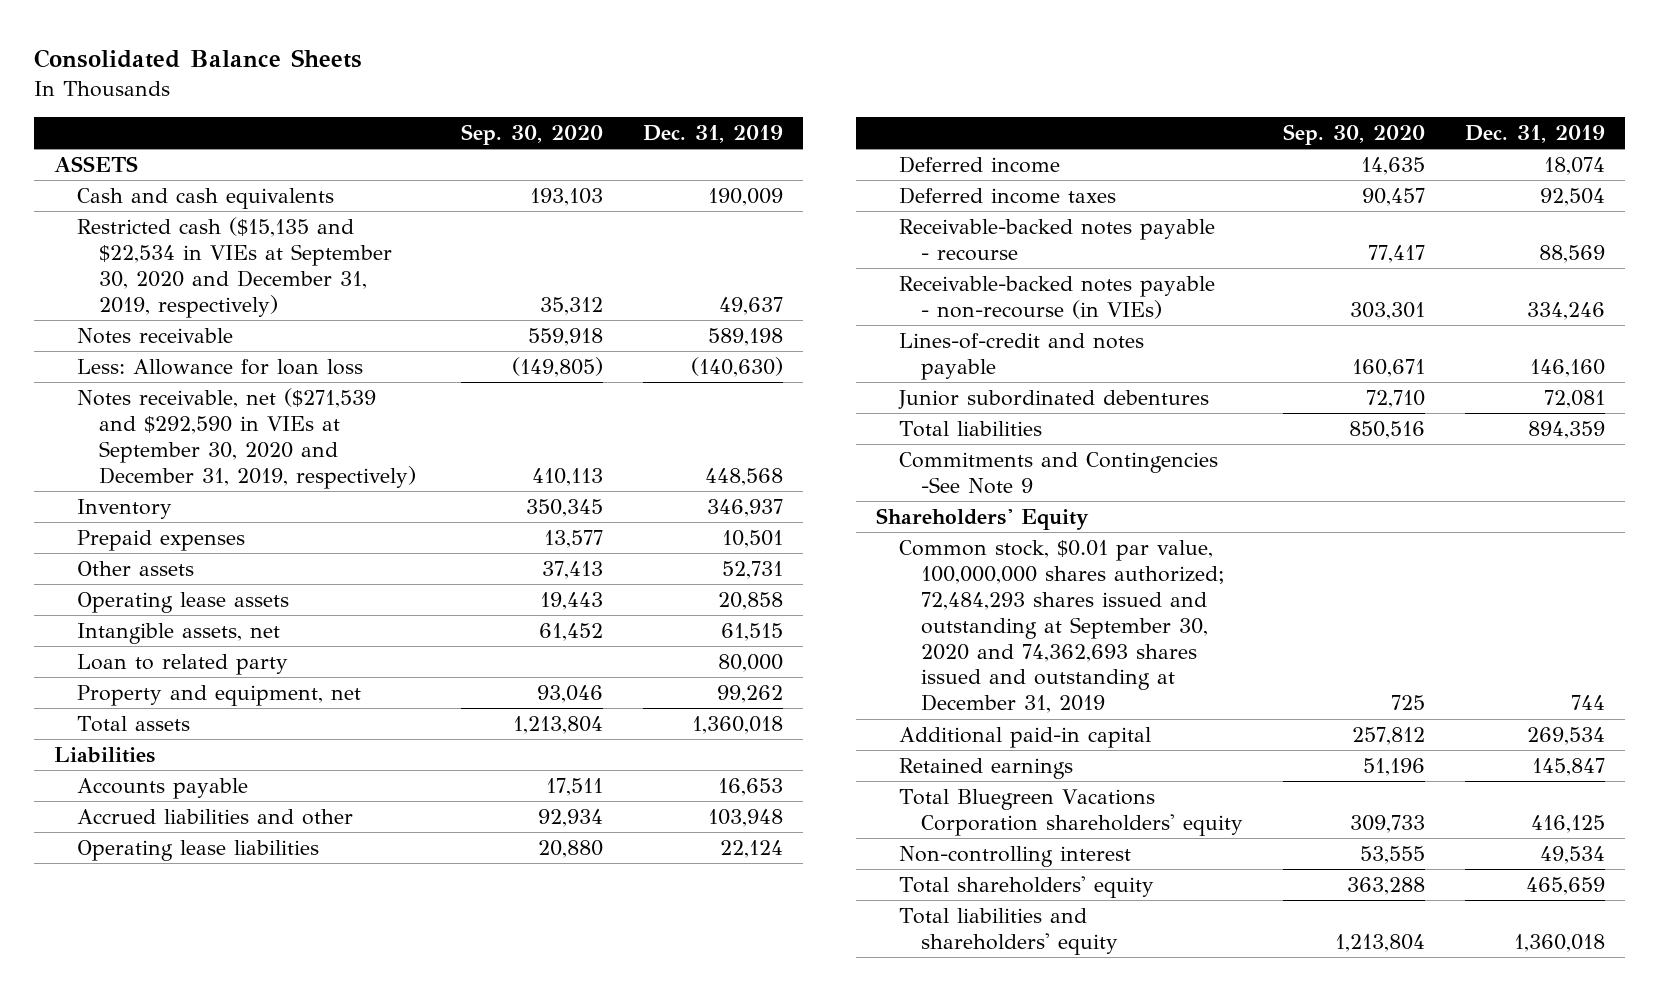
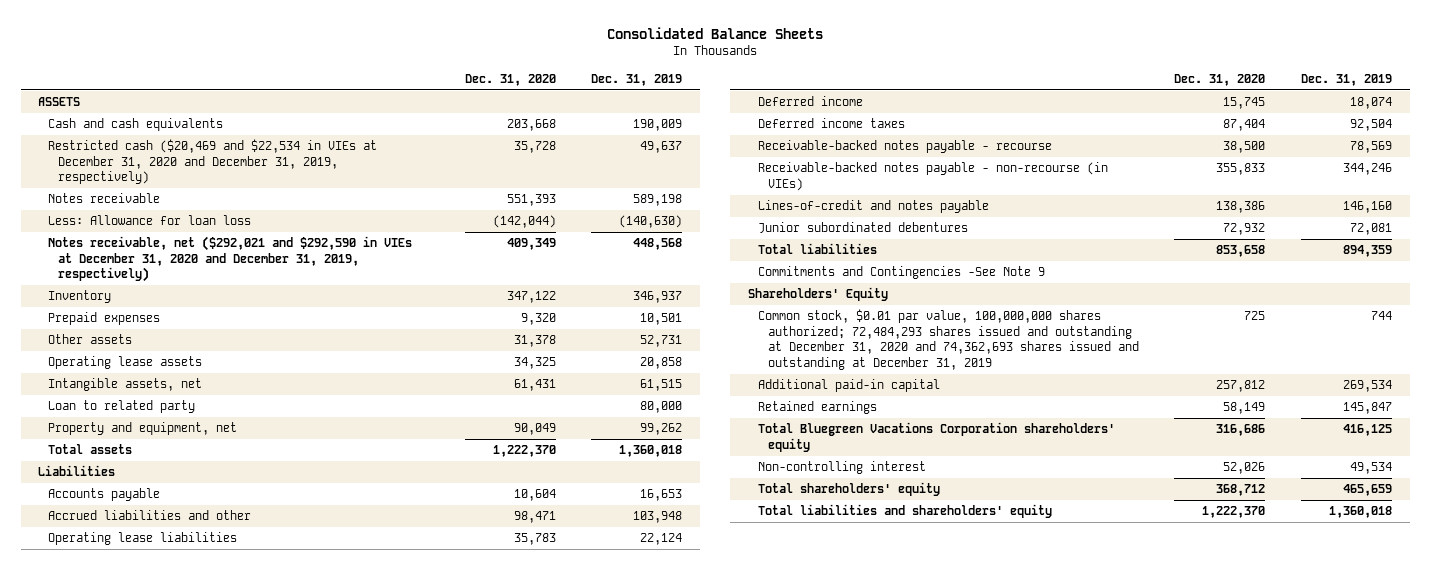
[461,124,604,146] Sep. 30, 2020 -> none
none -> [464,73,556,86] Dec. 31, 2020
[76,216,393,318] Restricted cash ($15,135 and $22,534 in VIEs at September 30, 2020 and December 31, 2019, respectively) -> [48,139,378,185] Restricted cash ($20,469 and $22,534 in VIEs at December 31, 2020 and December 31, 2019, respectively)
[76,387,417,489] Notes receivable, net ($271,539 and $292,590 in VIEs at September 30, 2020 and December 31, 2019, respectively) -> [48,236,413,283] Notes receivable, net ($292,021 and $292,590 in VIEs at December 31, 2020 and December 31, 2019, respectively)
[1539,244,1606,263] 88,569 -> [1349,141,1392,154] 78,569
[1527,301,1606,320] 334,246 -> [1342,163,1392,176] 344,246
[898,539,1226,714] Common stock, $0.01 par value, 100,000,000 shares authorized; 72,484,293 shares issued and outstanding at September 30, 2020 and 74,362,693 shares issued and outstanding at December 31, 2019 -> [757,309,1139,370] Common stock, $0.01 par value, 100,000,000 shares authorized; 72,484,293 shares issued and outstanding at December 31, 2020 and 74,362,693 shares issued and outstanding at December 31, 2019

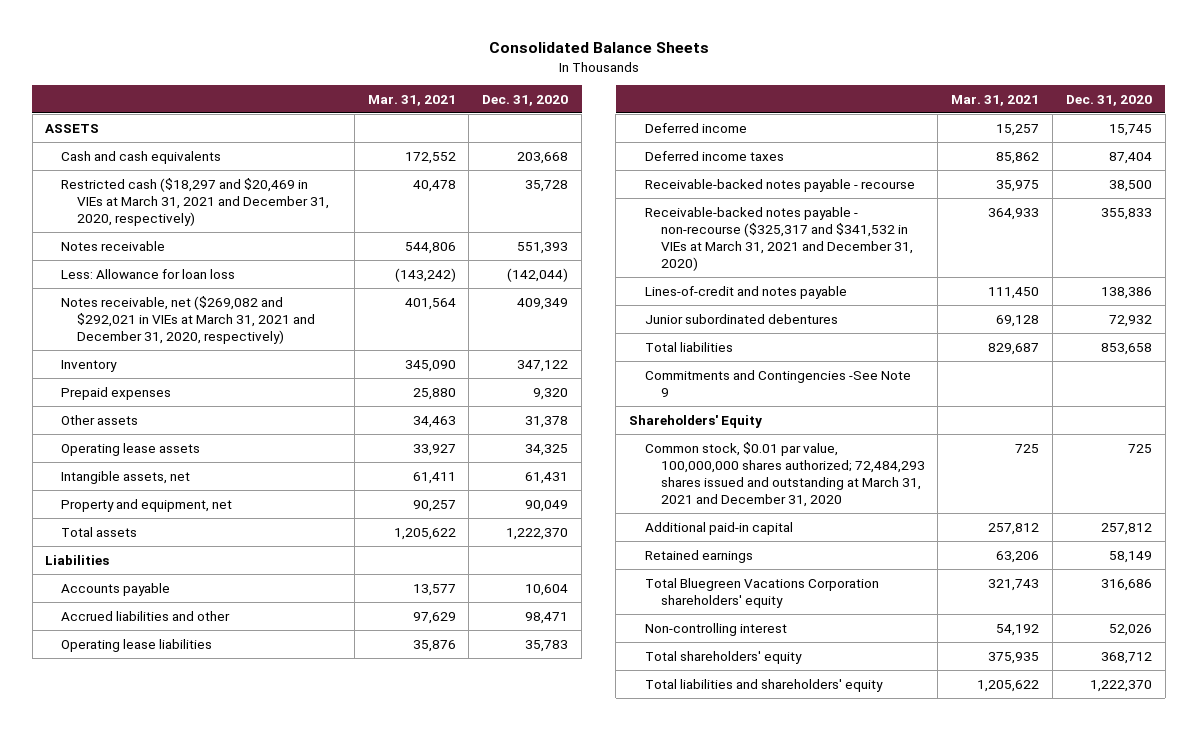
[591,73,683,86] Dec. 31, 2019 -> none
none -> [367,94,456,106] Mar. 31, 2021
[48,139,378,185] Restricted cash ($20,469 and $22,534 in VIEs at December 31, 2020 and December 31, 2019, respectively) -> [61,177,329,226] Restricted cash ($18,297 and $20,469 in VIEs at March 31, 2021 and December 31, 2020, respectively)
[48,236,413,283] Notes receivable, net ($292,021 and $292,590 in VIEs at December 31, 2020 and December 31, 2019, respectively) -> [61,295,315,344] Notes receivable, net ($269,082 and $292,021 in VIEs at March 31, 2021 and December 31, 2020, respectively)
[48,400,196,414] Loan to related party -> none
[757,162,1108,191] Receivable-backed notes payable - non-recourse (in VIEs) -> [644,206,913,271] Receivable-backed notes payable - non-recourse ($325,317 and $341,532 in VIEs at March 31, 2021 and December 31, 2020)
[757,309,1139,370] Common stock, $0.01 par value, 100,000,000 shares authorized; 72,484,293 shares issued and outstanding at December 31, 2020 and 74,362,693 shares issued and outstanding at December 31, 2019 -> [644,441,925,507] Common stock, $0.01 par value, 100,000,000 shares authorized; 72,484,293 shares issued and outstanding at March 31, 2021 and December 31, 2020

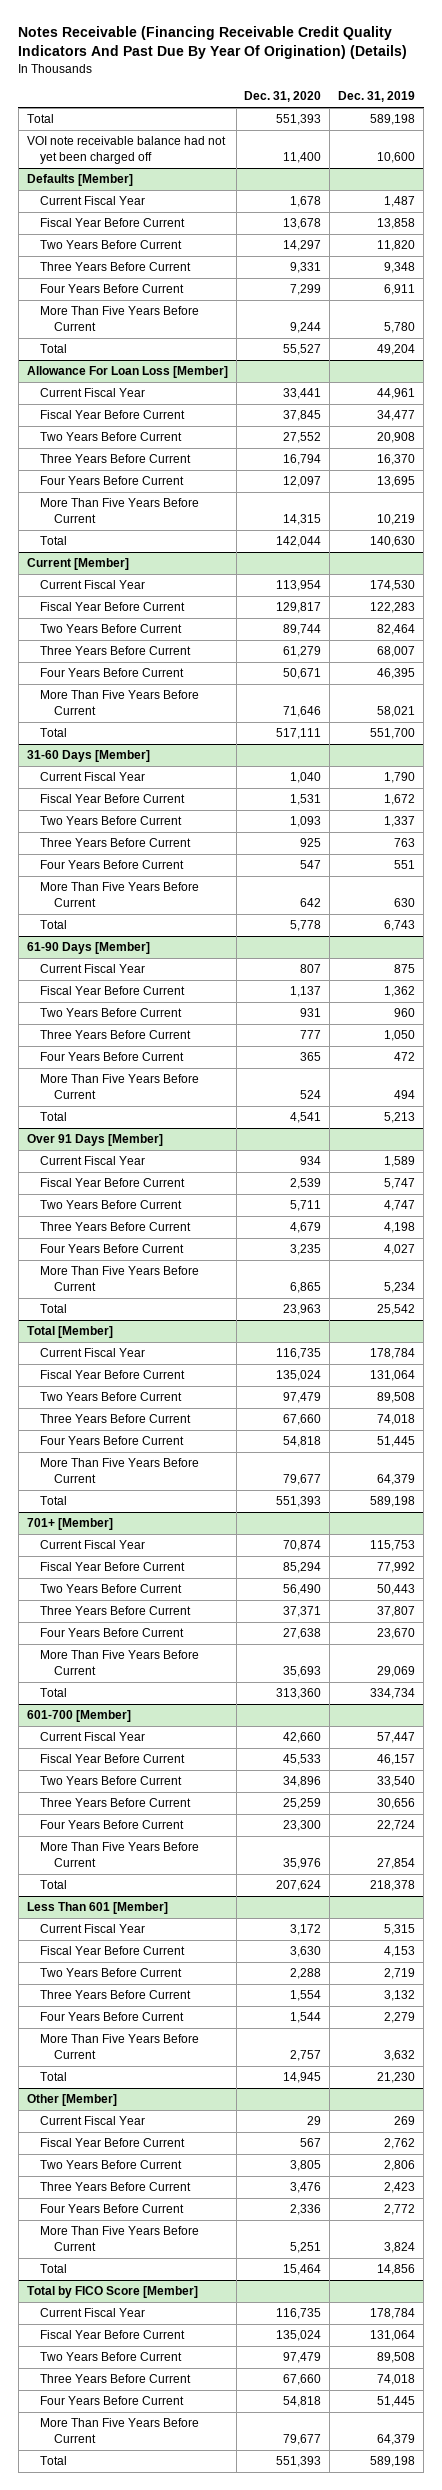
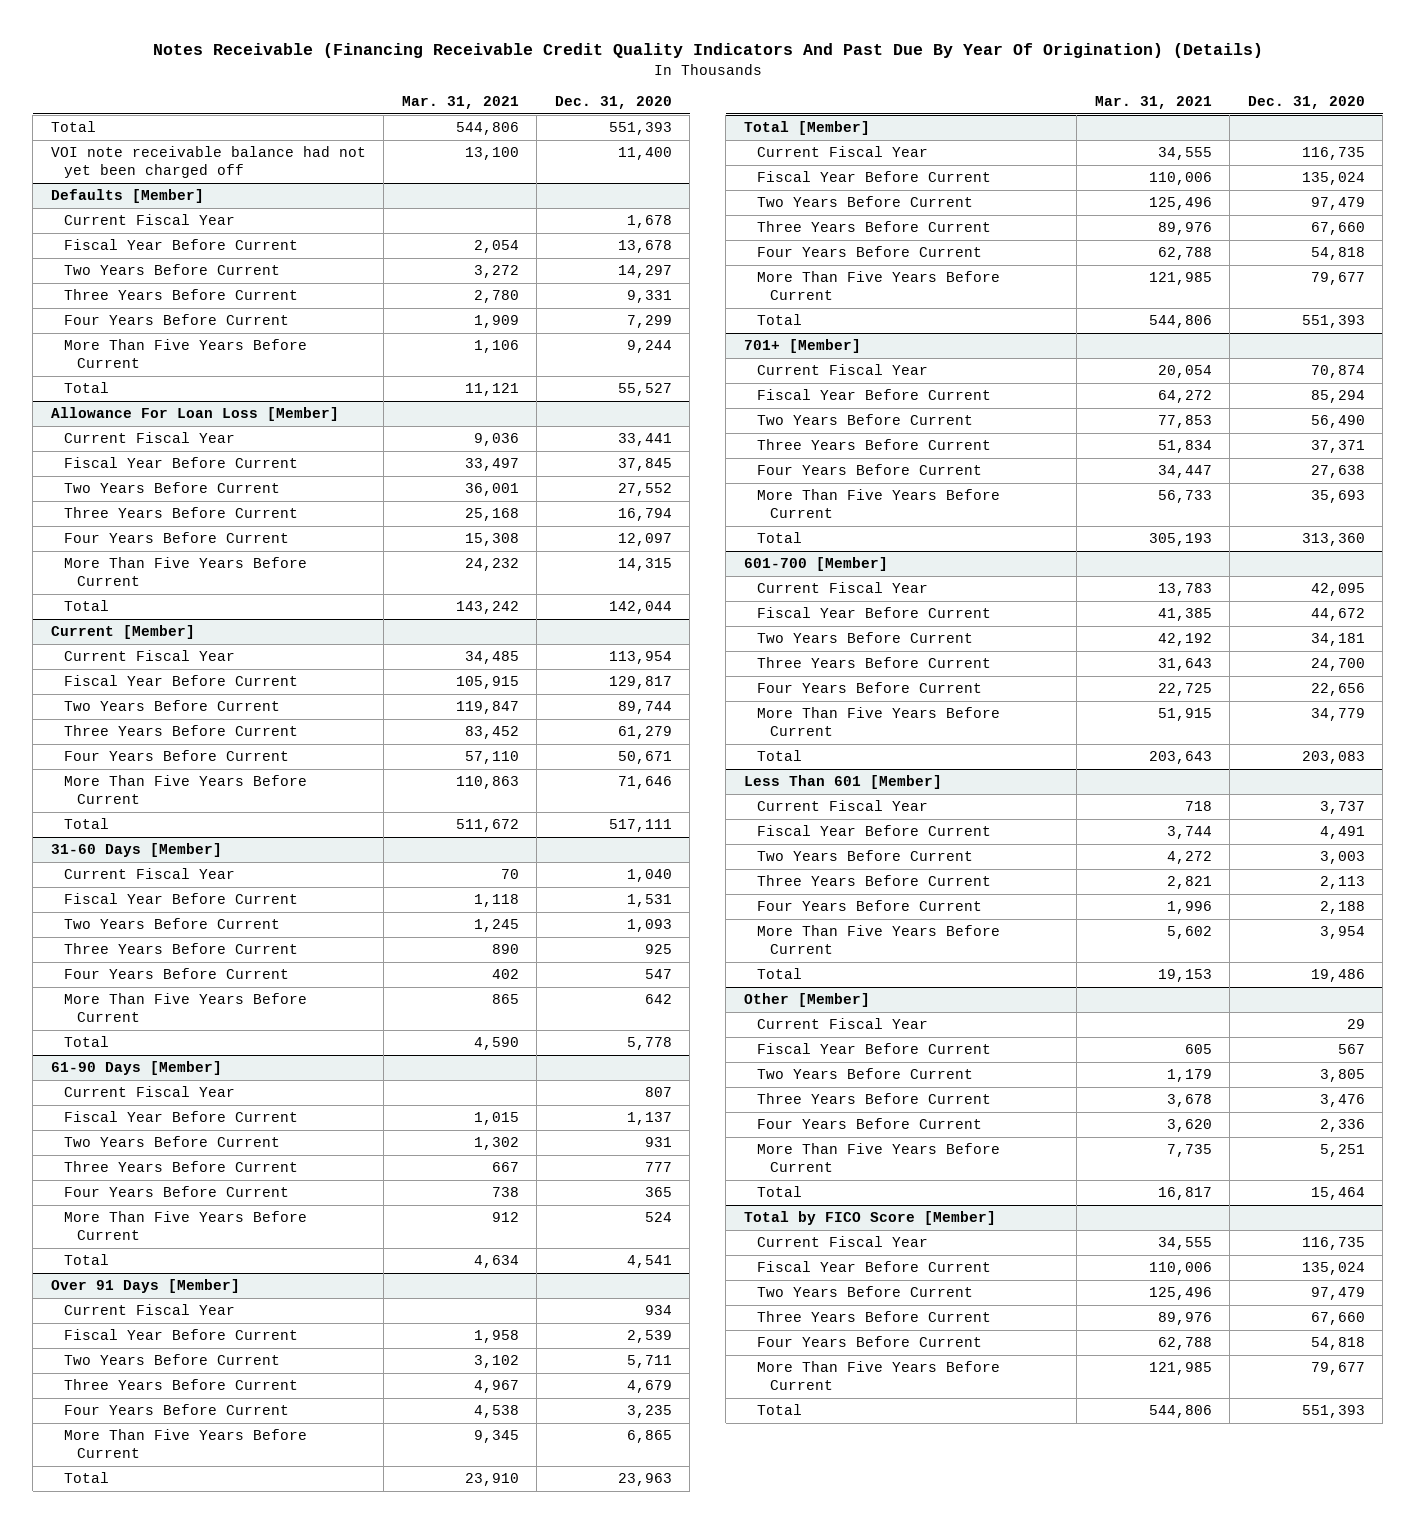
[338,91,416,103] Dec. 31, 2019 -> none
none -> [401,96,519,110] Mar. 31, 2021
[283,1732,322,1744] 42,660 -> [1310,583,1365,597] 42,095
[283,1754,322,1766] 45,533 -> [1310,608,1365,622] 44,672
[283,1776,322,1788] 34,896 -> [1310,633,1365,647] 34,181
[283,1798,322,1810] 25,259 -> [1310,658,1365,672] 24,700
[283,1820,322,1832] 23,300 -> [1310,683,1365,697] 22,656
[283,1858,322,1870] 35,976 -> [1310,708,1365,722] 34,779
[276,1880,322,1892] 207,624 -> [1301,751,1365,765] 203,083
[290,1924,322,1936] 3,172 -> [1319,801,1365,815] 3,737
[290,1946,322,1958] 3,630 -> [1319,826,1365,840] 4,491
[290,1968,322,1980] 2,288 -> [1319,851,1365,865] 3,003
[290,1990,322,2002] 1,554 -> [1319,876,1365,890] 2,113
[290,2012,322,2024] 1,544 -> [1319,901,1365,915] 2,188
[290,2050,322,2062] 2,757 -> [1319,926,1365,940] 3,954
[283,2072,322,2084] 14,945 -> [1310,969,1365,983] 19,486

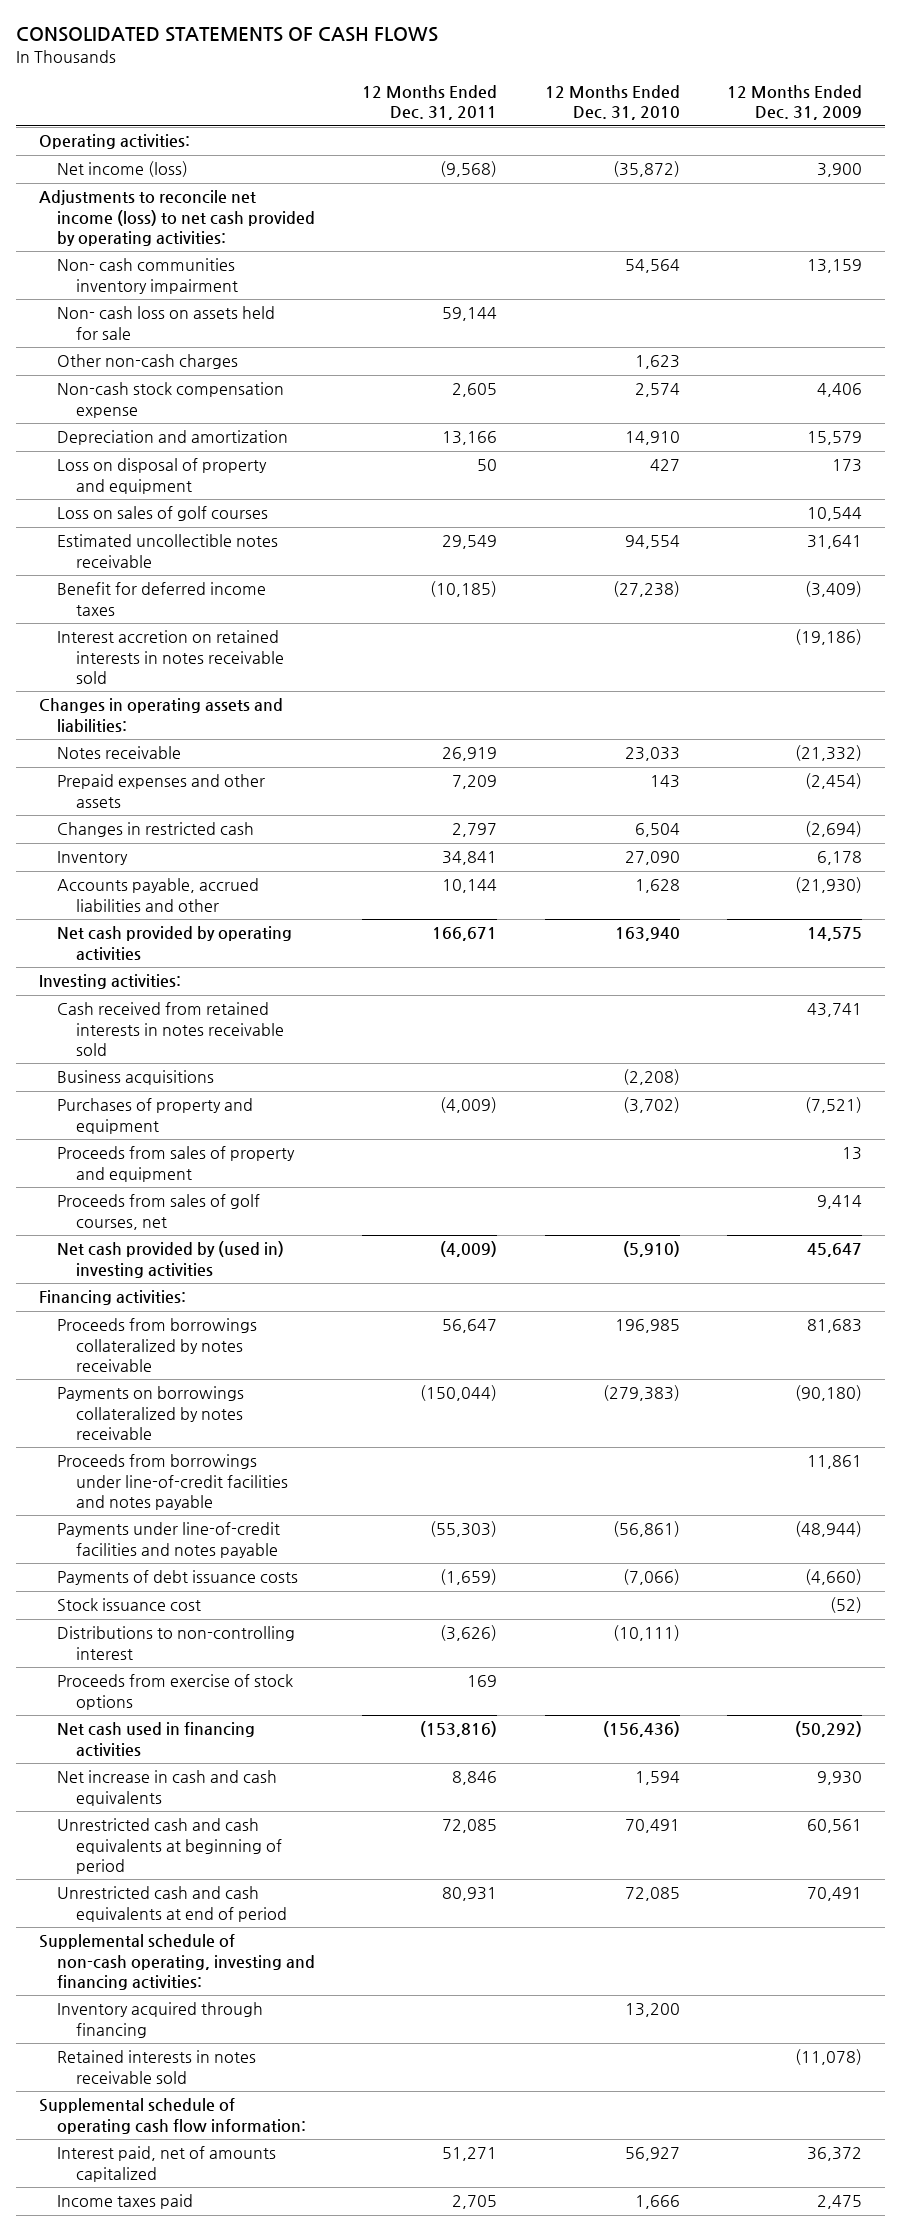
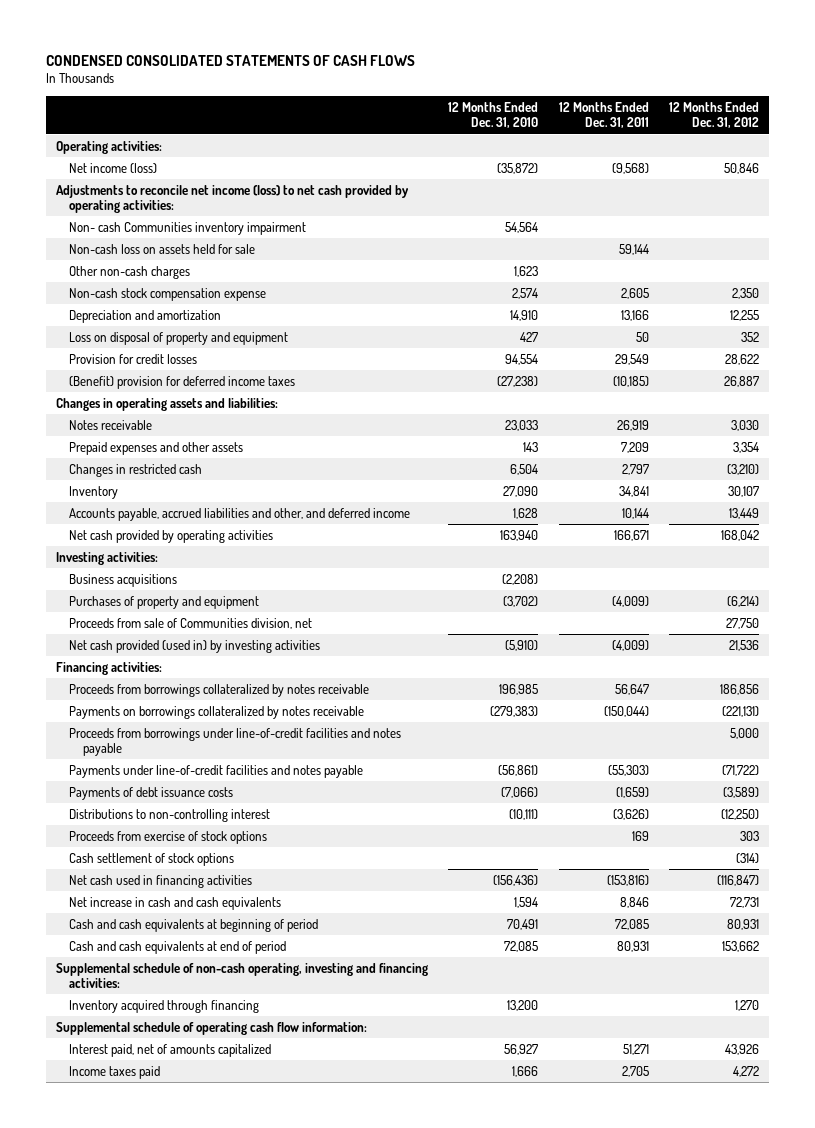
[15,27,438,43] CONSOLIDATED STATEMENTS OF CASH FLOWS -> [45,54,415,66] CONDENSED CONSOLIDATED STATEMENTS OF CASH FLOWS
[726,85,862,121] 12 Months Ended Dec. 31, 2009 -> none
none -> [669,102,760,129] 12 Months Ended Dec. 31, 2012
[57,258,238,294] Non- cash communities inventory impairment -> [69,221,307,235] Non- cash Communities inventory impairment
[57,306,276,340] Non- cash loss on assets held for sale -> [69,243,256,254] Non-cash loss on assets held for sale
[57,506,269,522] Loss on sales of golf courses -> none
[57,630,284,684] Interest accretion on retained interests in notes receivable sold -> none
[57,534,279,568] Estimated uncollectible notes receivable -> [69,353,198,364] Provision for credit losses
[57,582,267,616] Benefit for deferred income taxes -> [69,375,296,389] (Benefit) provision for deferred income taxes
[57,878,260,912] Accounts payable, accrued liabilities and other -> [69,507,411,521] Accounts payable, accrued liabilities and other, and deferred income
[57,1002,284,1056] Cash received from retained interests in notes receivable sold -> none
[57,1146,296,1182] Proceeds from sales of property and equipment -> none
[57,1194,261,1230] Proceeds from sales of golf courses, net -> none
none -> [69,617,313,629] Proceeds from sale of Communities division, net
[57,1241,285,1278] Net cash provided by (used in) investing activities -> [69,639,321,653] Net cash provided (used in) by investing activities
[57,1598,202,1612] Stock issuance cost -> none
none -> [69,852,235,866] Cash settlement of stock options
[57,1818,282,1874] Unrestricted cash and cash equivalents at beginning of period -> [69,918,319,932] Cash and cash equivalents at beginning of period
[57,1886,287,1922] Unrestricted cash and cash equivalents at end of period -> [69,940,287,954] Cash and cash equivalents at end of period
[57,2050,257,2084] Retained interests in notes receivable sold -> none

